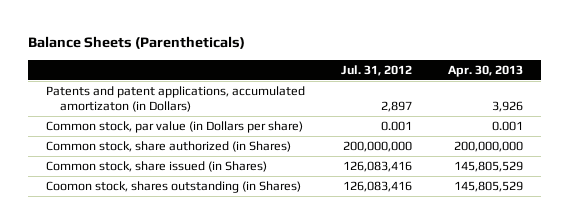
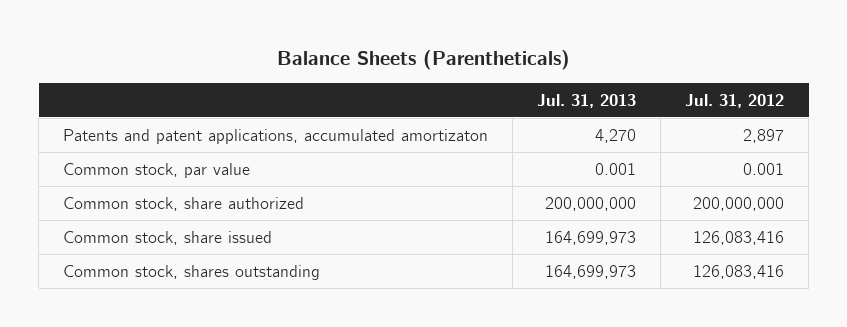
[447,64,523,77] Apr. 30, 2013 -> none
none -> [537,93,637,108] Jul. 31, 2013
[45,86,305,113] Patents and patent applications, accumulated amortizaton (in Dollars) -> [63,129,489,145] Patents and patent applications, accumulated amortizaton
[45,121,303,134] Common stock, par value (in Dollars per share) -> [63,163,251,179] Common stock, par value
[45,141,291,153] Common stock, share authorized (in Shares) -> [63,197,305,212] Common stock, share authorized
[45,161,267,173] Common stock, share issued (in Shares) -> [63,231,273,246] Common stock, share issued
[45,181,301,194] Coomon stock, shares outstanding (in Shares) -> [63,265,321,281] Common stock, shares outstanding

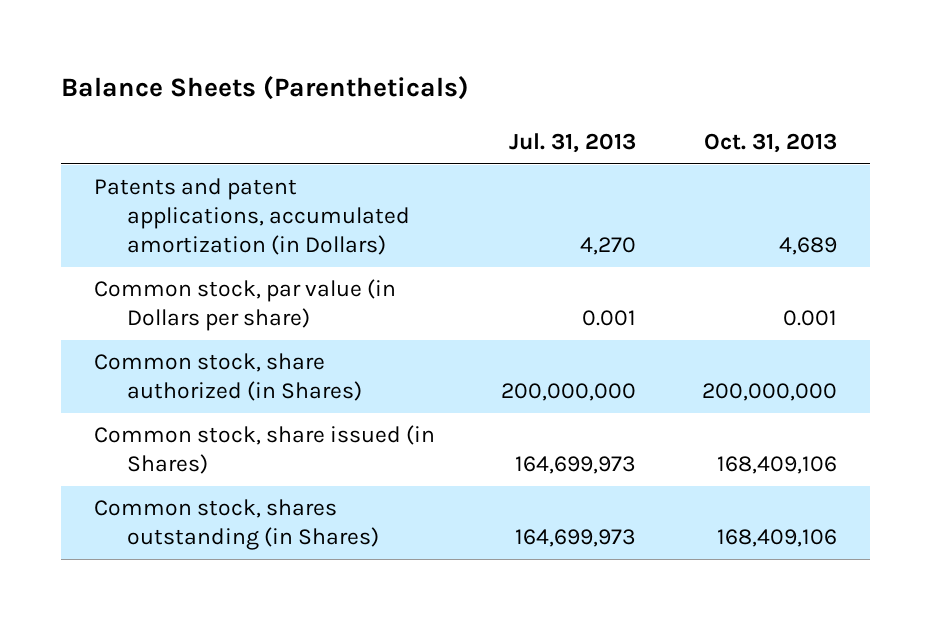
[685,93,785,108] Jul. 31, 2012 -> none
none -> [703,133,837,154] Oct. 31, 2013
[63,129,489,145] Patents and patent applications, accumulated amortizaton -> [93,178,410,256] Patents and patent applications, accumulated amortization (in Dollars)
[63,163,251,179] Common stock, par value -> [93,279,396,332] Common stock, par value (in Dollars per share)
[63,197,305,212] Common stock, share authorized -> [93,353,362,402] Common stock, share authorized (in Shares)
[63,231,273,246] Common stock, share issued -> [93,425,435,475] Common stock, share issued (in Shares)
[63,265,321,281] Common stock, shares outstanding -> [93,499,379,551] Common stock, shares outstanding (in Shares)

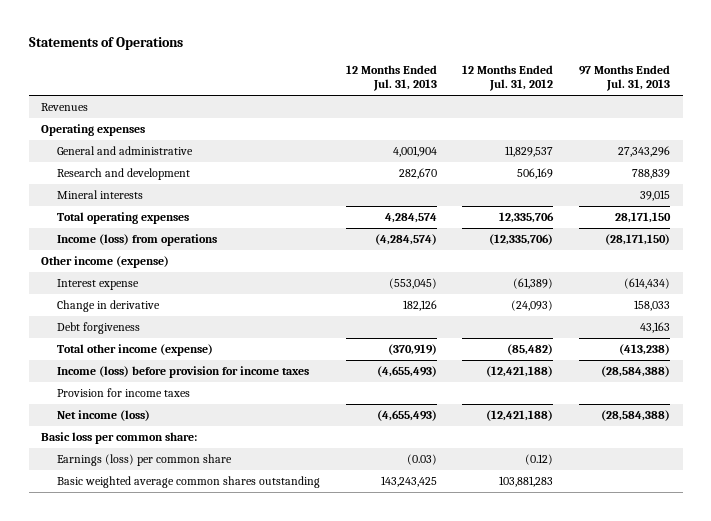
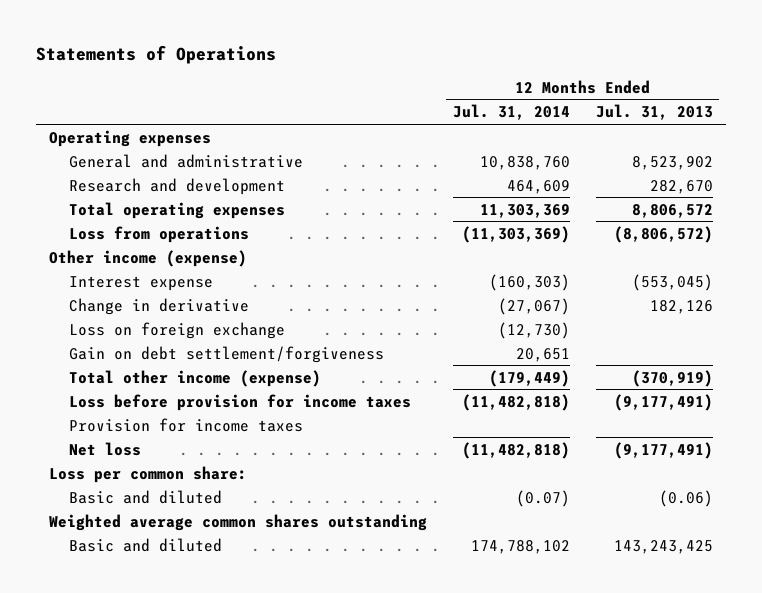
[462,65,554,92] 12 Months Ended Jul. 31, 2012 -> none
[578,65,670,92] 97 Months Ended Jul. 31, 2013 -> none
none -> [452,104,570,121] Jul. 31, 2014
[41,102,89,111] Revenues -> none
[392,145,437,157] 4,001,904 -> [631,155,713,170] 8,523,902
[57,189,144,199] Mineral interests -> none
[384,212,437,223] 4,284,574 -> [631,203,713,218] 8,806,572
[57,233,218,246] Income (loss) from operations -> [68,225,249,243] Loss from operations
[374,233,437,245] (4,284,574) -> [613,225,713,243] (8,806,572)
none -> [68,321,285,339] Loss on foreign exchange
[57,321,141,334] Debt forgiveness -> [68,345,384,363] Gain on debt settlement/forgiveness
[57,365,310,378] Income (loss) before provision for income taxes -> [68,393,411,411] Loss before provision for income taxes
[376,365,437,377] (4,655,493) -> [613,393,713,411] (9,177,491)
[57,453,233,466] Earnings (loss) per common share -> none
[57,409,151,421] Net income (loss) -> [68,441,141,456] Net loss
[376,409,437,421] (4,655,493) -> [613,441,713,459] (9,177,491)
[41,431,198,444] Basic loss per common share: -> [49,465,248,483] Loss per common share:
none -> [68,489,222,504] Basic and diluted
none -> [49,513,428,531] Weighted average common shares outstanding
[57,475,321,488] Basic weighted average common shares outstanding -> [68,537,222,552] Basic and diluted

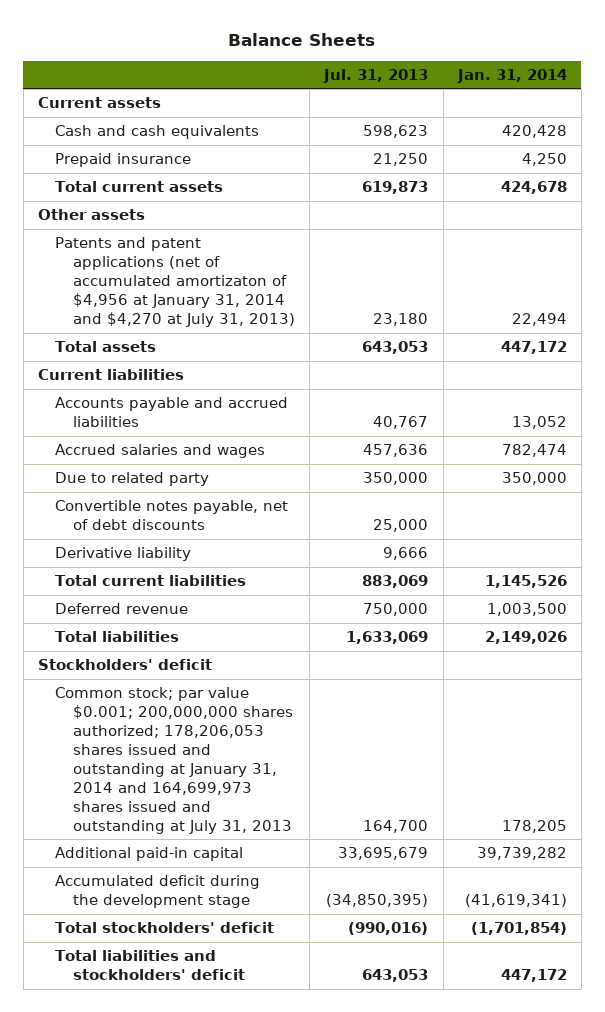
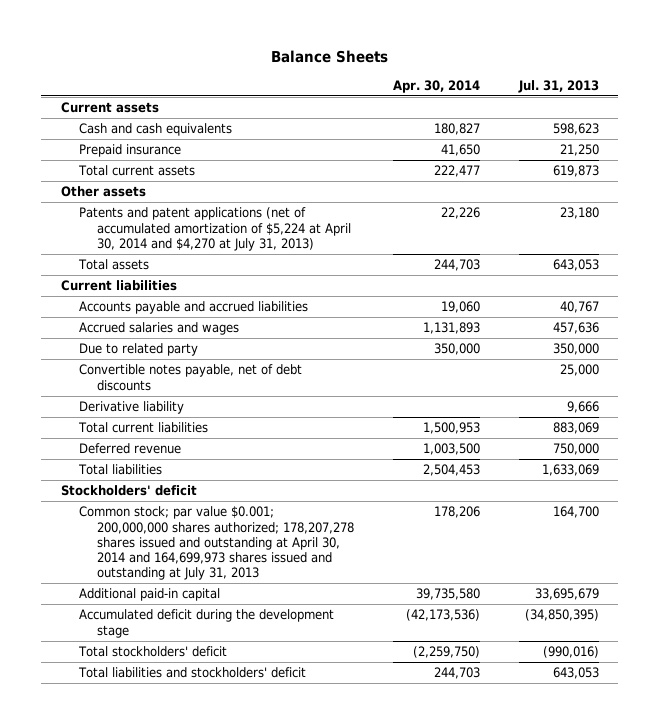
[456,68,567,83] Jan. 31, 2014 -> none
none -> [392,79,480,93] Apr. 30, 2014
[55,237,295,327] Patents and patent applications (net of accumulated amortizaton of $4,956 at January 31, 2014 and $4,270 at July 31, 2013) -> [79,207,352,251] Patents and patent applications (net of accumulated amortization of $5,224 at April 30, 2014 and $4,270 at July 31, 2013)
[55,687,293,834] Common stock; par value $0.001; 200,000,000 shares authorized; 178,206,053 shares issued and outstanding at January 31, 2014 and 164,699,973 shares issued and outstanding at July 31, 2013 -> [79,506,355,580] Common stock; par value $0.001; 200,000,000 shares authorized; 178,207,278 shares issued and outstanding at April 30, 2014 and 164,699,973 shares issued and outstanding at July 31, 2013

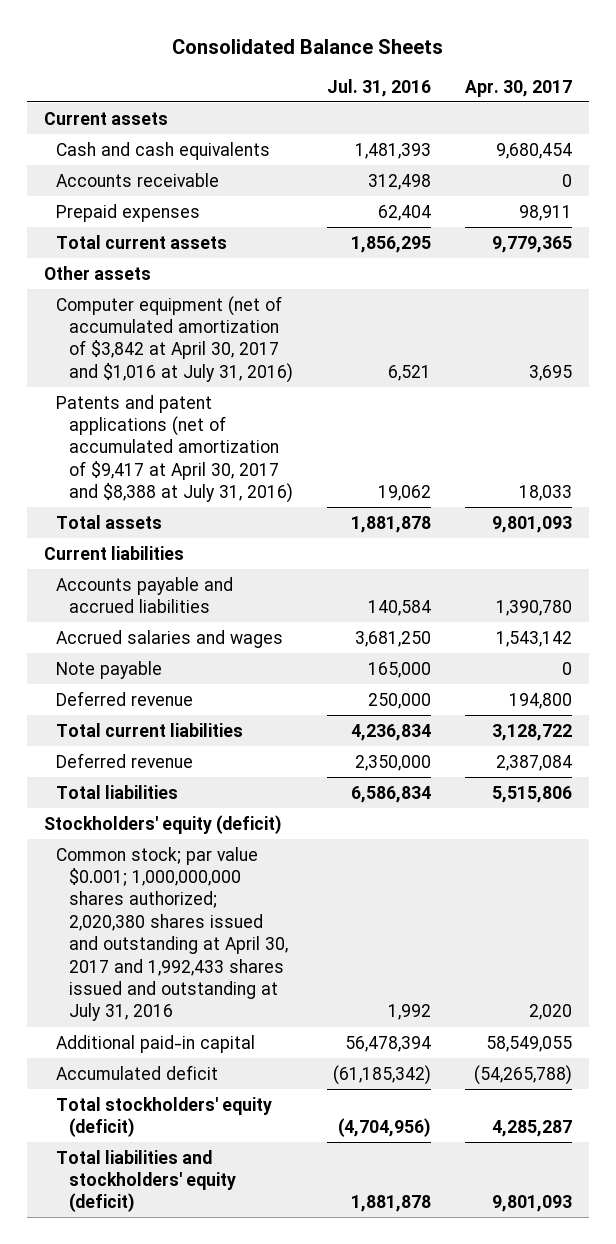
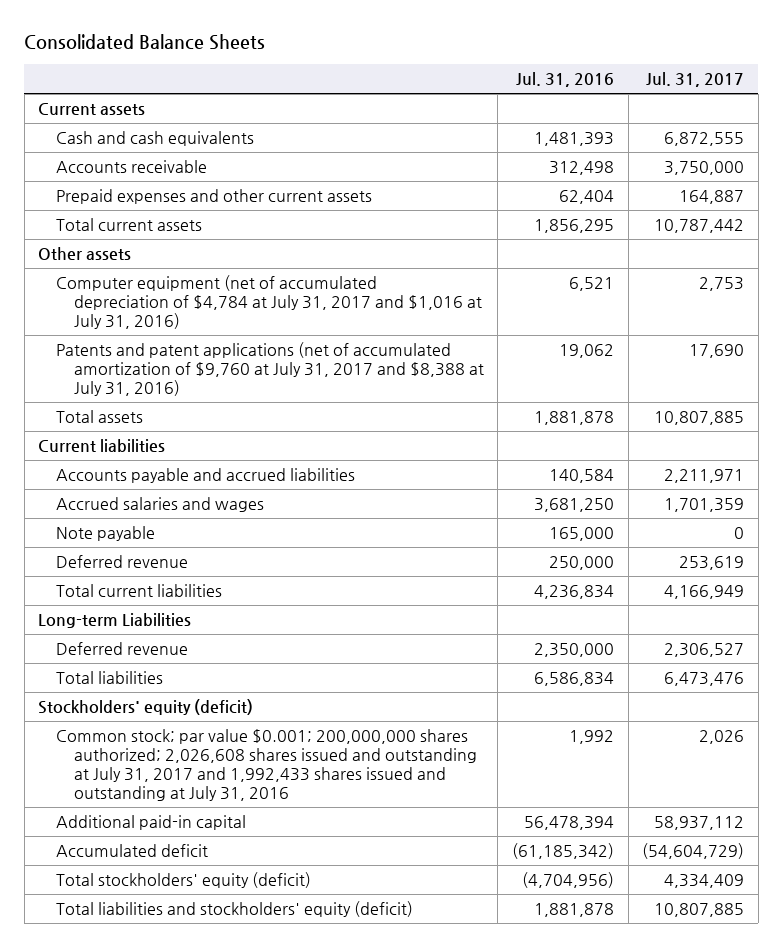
[464,79,572,97] Apr. 30, 2017 -> none
none -> [646,71,745,87] Jul. 31, 2017
[56,203,201,222] Prepaid expenses -> [55,189,372,205] Prepaid expenses and other current assets
[56,295,293,383] Computer equipment (net of accumulated amortization of $3,842 at April 30, 2017 and $1,016 at July 31, 2016) -> [55,275,482,329] Computer equipment (net of accumulated depreciation of $4,784 at July 31, 2017 and $1,016 at July 31, 2016)
[56,394,293,504] Patents and patent applications (net of accumulated amortization of $9,417 at April 30, 2017 and $8,388 at July 31, 2016) -> [55,342,484,396] Patents and patent applications (net of accumulated amortization of $9,760 at July 31, 2017 and $8,388 at July 31, 2016)
none -> [38,613,192,629] Long-term Liabilities
[56,846,288,1022] Common stock; par value $0.001; 1,000,000,000 shares authorized; 2,020,380 shares issued and outstanding at April 30, 2017 and 1,992,433 shares issued and outstanding at July 31, 2016 -> [55,729,477,801] Common stock; par value $0.001; 200,000,000 shares authorized; 2,026,608 shares issued and outstanding at July 31, 2017 and 1,992,433 shares issued and outstanding at July 31, 2016

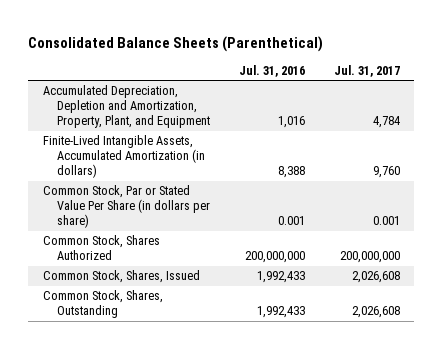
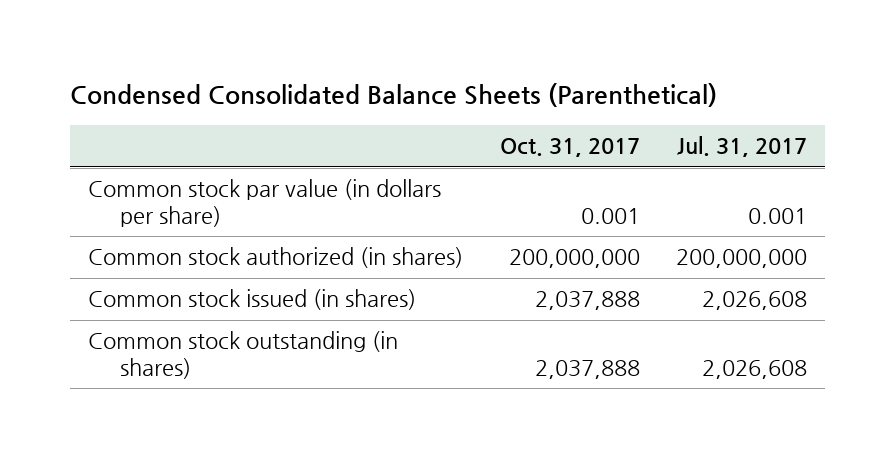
[28,36,324,53] Consolidated Balance Sheets (Parenthetical) -> [70,83,718,108] Condensed Consolidated Balance Sheets (Parenthetical)
[239,65,306,78] Jul. 31, 2016 -> none
none -> [499,138,640,158] Oct. 31, 2017
[42,85,211,129] Accumulated Depreciation, Depletion and Amortization, Property, Plant, and Equipment -> none
[42,135,206,179] Finite-Lived Intangible Assets, Accumulated Amortization (in dollars) -> none
[42,185,211,229] Common Stock, Par or Stated Value Per Share (in dollars per share) -> [88,179,442,227] Common stock par value (in dollars per share)
[42,235,160,261] Common Stock, Shares Authorized -> [88,247,464,269] Common stock authorized (in shares)
[42,270,200,284] Common Stock, Shares, Issued -> [88,289,417,311] Common stock issued (in shares)
[42,290,163,319] Common Stock, Shares, Outstanding -> [88,331,399,379] Common stock outstanding (in shares)

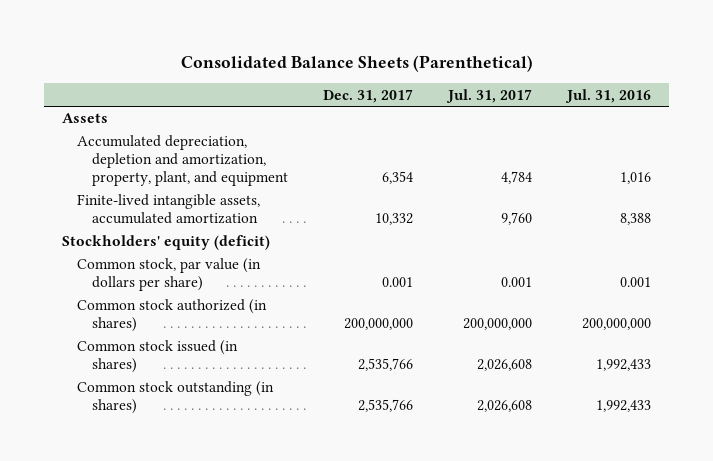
[70,83,718,108] Condensed Consolidated Balance Sheets (Parenthetical) -> [180,55,533,73] Consolidated Balance Sheets (Parenthetical)
[499,138,640,158] Oct. 31, 2017 -> none
none -> [323,88,414,103] Dec. 31, 2017
none -> [565,88,652,103] Jul. 31, 2016
none -> [61,113,108,124] Assets
none -> [76,135,288,187] Accumulated depreciation, depletion and amortization, property, plant, and equipment
none -> [76,194,260,225] Finite-lived intangible assets, accumulated amortization
none -> [61,235,270,251] Stockholders' equity (deficit)
[88,179,442,227] Common stock par value (in dollars per share) -> [76,258,261,292] Common stock, par value (in dollars per share)

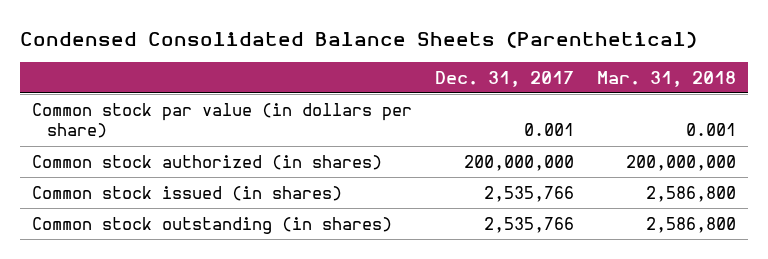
[180,55,533,73] Consolidated Balance Sheets (Parenthetical) -> [20,30,698,48] Condensed Consolidated Balance Sheets (Parenthetical)
[446,88,533,103] Jul. 31, 2017 -> none
[565,88,652,103] Jul. 31, 2016 -> none
none -> [597,70,737,87] Mar. 31, 2018
[61,113,108,124] Assets -> none
[76,135,288,187] Accumulated depreciation, depletion and amortization, property, plant, and equipment -> none
[76,194,260,225] Finite-lived intangible assets, accumulated amortization -> none
[61,235,270,251] Stockholders' equity (deficit) -> none
[76,258,261,292] Common stock, par value (in dollars per share) -> [32,102,413,139] Common stock par value (in dollars per share)

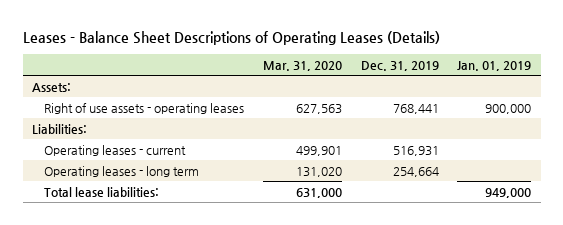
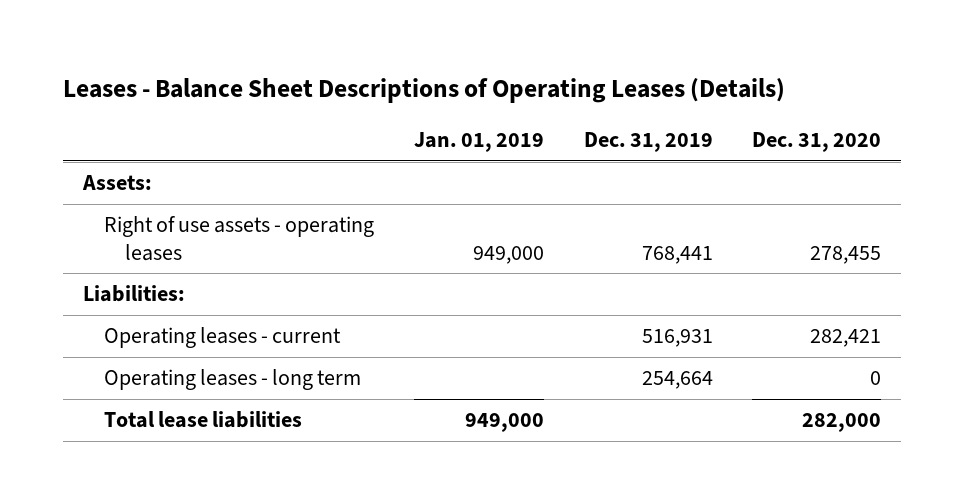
[262,60,342,71] Mar. 31, 2020 -> none
none -> [752,132,882,153] Dec. 31, 2020
[485,103,532,114] 900,000 -> [472,245,544,264] 949,000
[44,186,160,197] Total lease liabilities: -> [104,411,303,429] Total lease liabilities

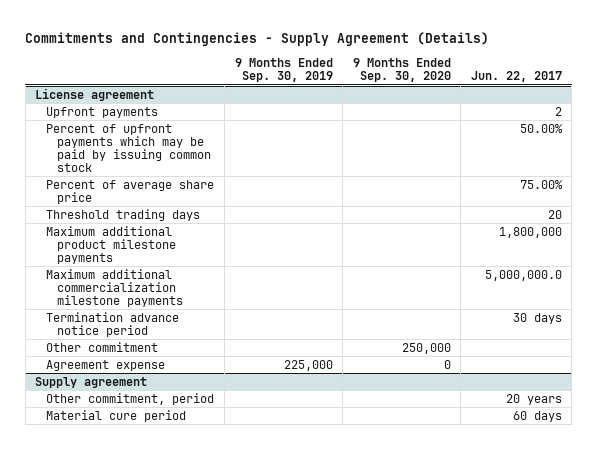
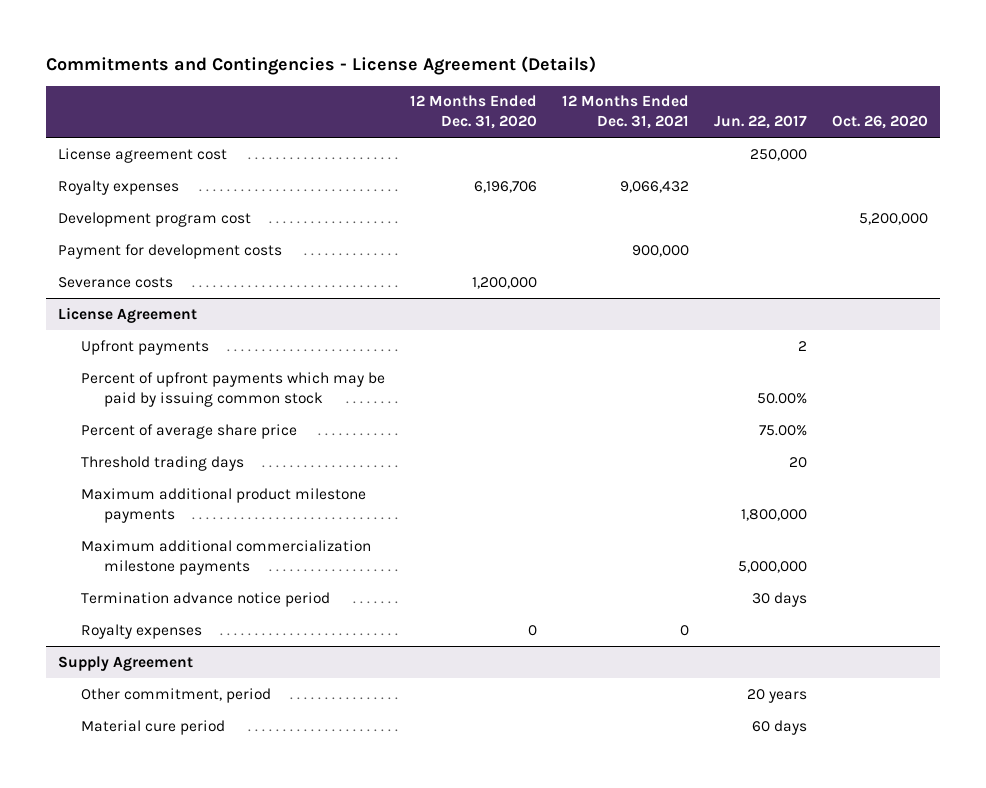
[25,32,490,47] Commitments and Contingencies - Supply Agreement (Details) -> [46,56,597,76] Commitments and Contingencies - License Agreement (Details)
[234,58,333,83] 9 Months Ended Sep. 30, 2019 -> none
[352,58,451,83] 9 Months Ended Sep. 30, 2020 -> none
none -> [409,95,537,130] 12 Months Ended Dec. 31, 2020
none -> [561,95,689,130] 12 Months Ended Dec. 31, 2021
none -> [831,115,928,130] Oct. 26, 2020
none -> [58,147,228,163] License agreement cost
none -> [58,179,180,195] Royalty expenses
none -> [58,211,252,227] Development program cost
none -> [58,243,283,259] Payment for development costs
none -> [58,276,174,288] Severance costs
[35,87,155,101] License agreement -> [58,306,198,323] License Agreement
[484,269,562,281] 5,000,000.0 -> [737,560,807,573] 5,000,000
[46,341,159,352] Other commitment -> none
[46,359,166,371] Agreement expense -> none
none -> [81,623,203,639] Royalty expenses
[35,376,148,388] Supply agreement -> [58,655,194,671] Supply Agreement

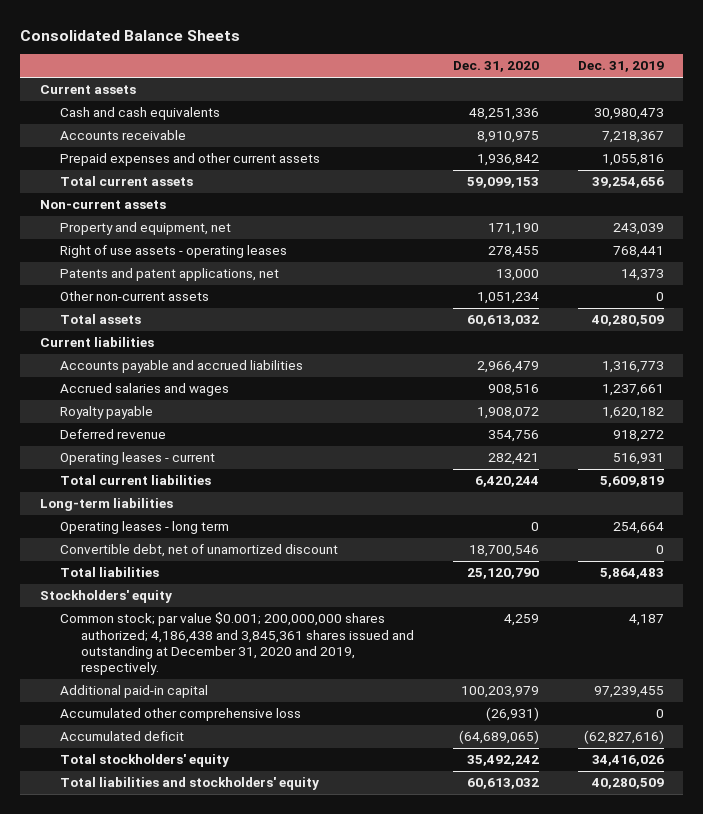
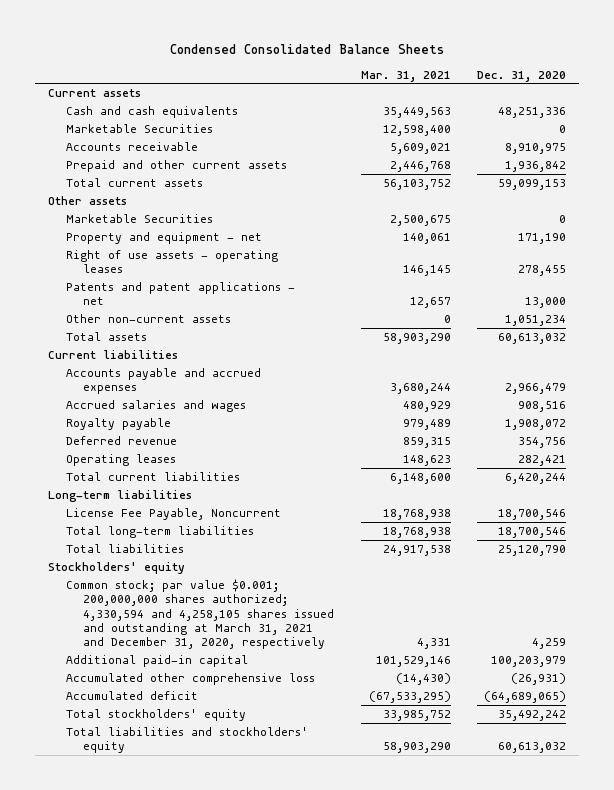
[20,29,241,41] Consolidated Balance Sheets -> [170,43,445,54] Condensed Consolidated Balance Sheets
[577,61,664,73] Dec. 31, 2019 -> none
none -> [360,70,451,82] Mar. 31, 2021
none -> [65,124,213,134] Marketable Securities
[60,153,321,167] Prepaid expenses and other current assets -> [65,160,287,173] Prepaid and other current assets
[39,200,166,210] Non-current assets -> [48,196,128,206] Other assets
none -> [65,214,213,224] Marketable Securities
[60,222,232,236] Property and equipment, net -> [65,232,262,245] Property and equipment - net
[60,268,280,282] Patents and patent applications, net -> [65,282,295,306] Patents and patent applications - net
[60,360,304,374] Accounts payable and accrued liabilities -> [65,368,261,395] Accounts payable and accrued expenses
[60,452,216,466] Operating leases - current -> [65,454,176,467] Operating leases
[60,521,230,535] Operating leases - long term -> none
[60,544,339,558] Convertible debt, net of unamortized discount -> [65,508,281,521] License Fee Payable, Noncurrent
none -> [65,526,254,539] Total long-term liabilities
[60,612,414,676] Common stock; par value $0.001; 200,000,000 shares authorized; 4,186,438 and 3,845,361 shares issued and outstanding at December 31, 2020 and 2019, respectively. -> [65,579,335,650] Common stock; par value $0.001; 200,000,000 shares authorized; 4,330,594 and 4,258,105 shares issued and outstanding at March 31, 2021 and December 31, 2020, respectively

